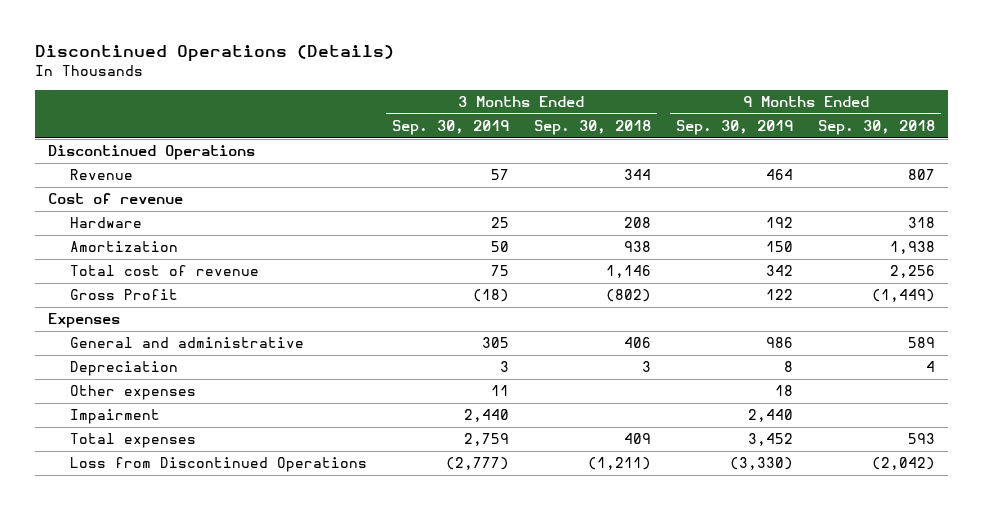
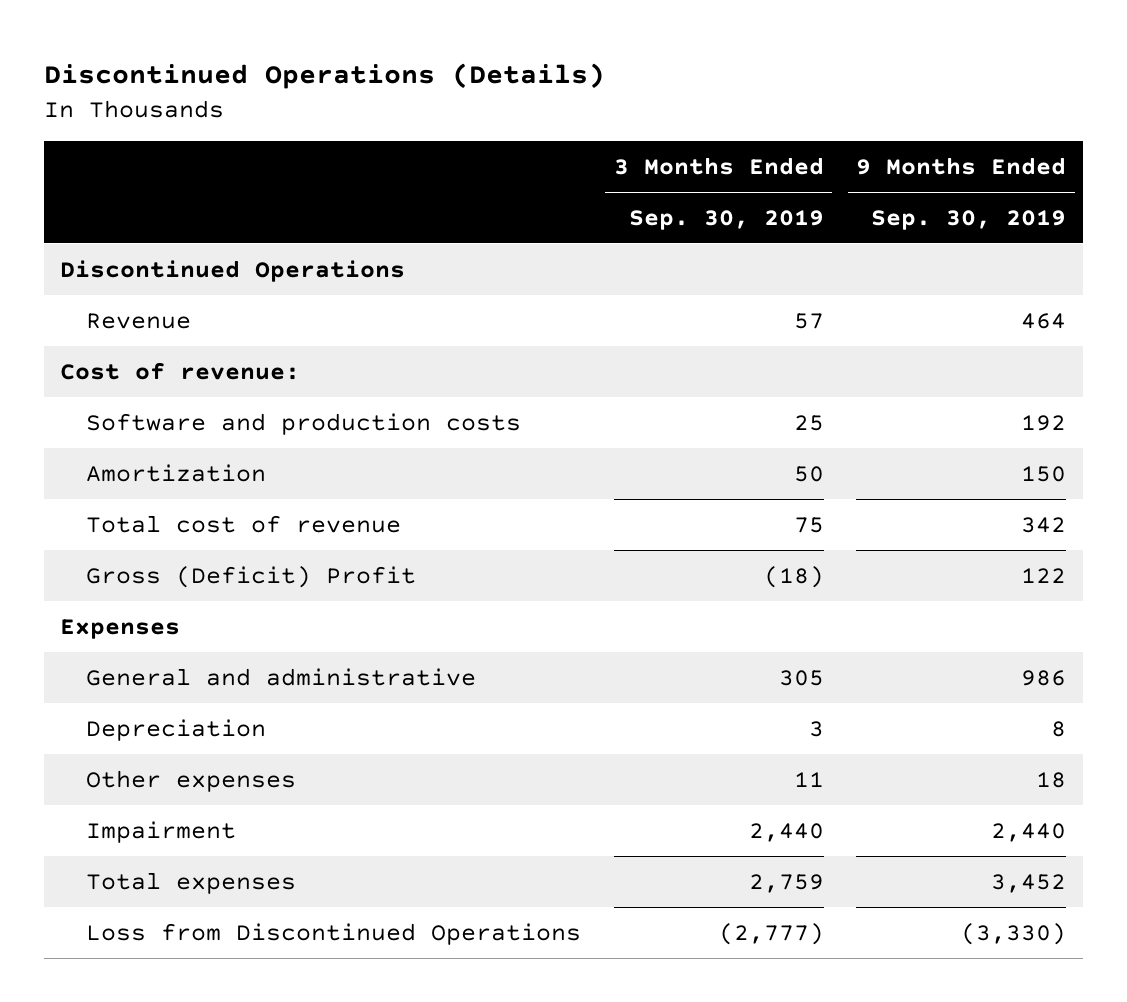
[533,120,651,136] Sep. 30, 2018 -> none
[818,120,936,136] Sep. 30, 2018 -> none
[47,193,183,205] Cost of revenue -> [60,361,301,380] Cost of revenue:
[69,217,142,229] Hardware -> [85,412,521,435] Software and production costs
[69,289,178,301] Gross Profit -> [85,565,416,588] Gross (Deficit) Profit

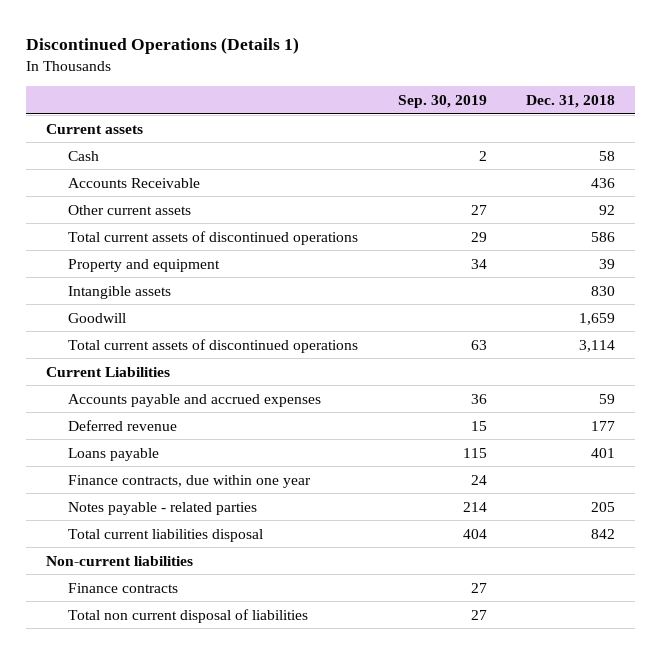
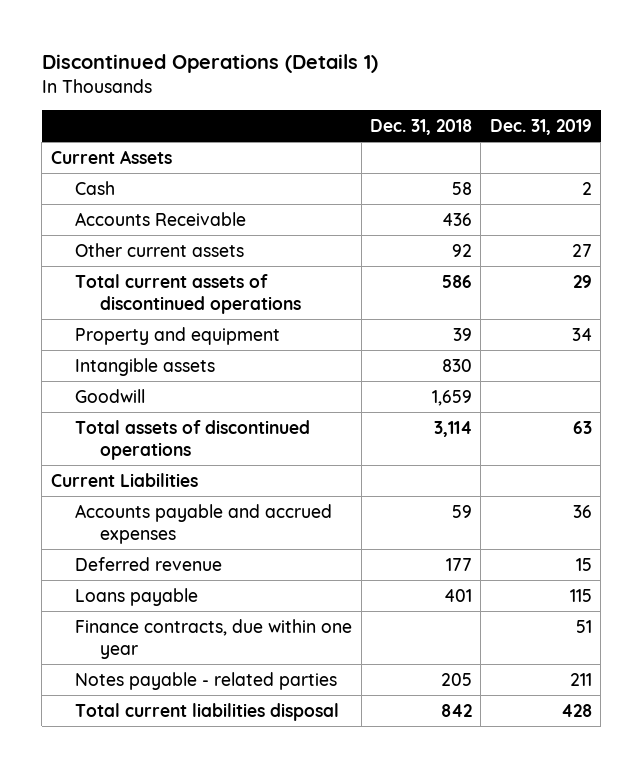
[397,94,487,108] Sep. 30, 2019 -> none
none -> [489,118,592,135] Dec. 31, 2019
[45,123,143,134] Current assets -> [50,149,172,164] Current Assets
[68,338,359,353] Total current assets of discontinued operations -> [75,419,311,460] Total assets of discontinued operations
[45,555,193,566] Non-current liabilities -> none
[68,582,179,593] Finance contracts -> none
[68,608,309,623] Total non current disposal of liabilities -> none

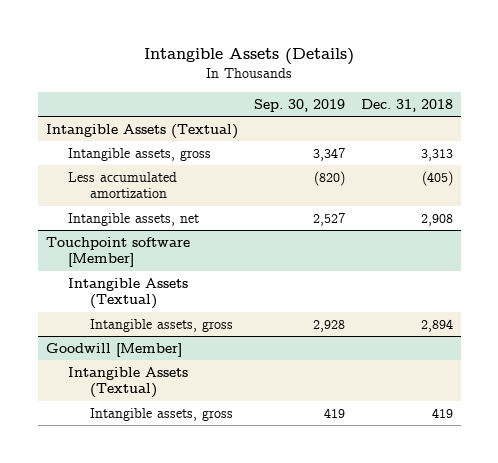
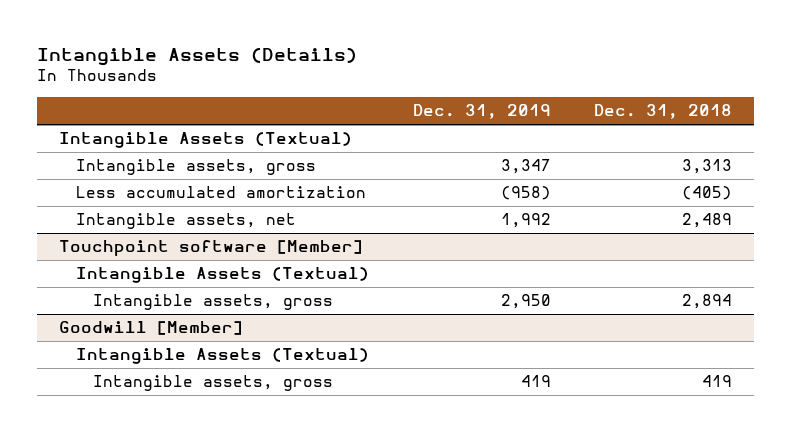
[253,99,345,113] Sep. 30, 2019 -> none
none -> [412,104,551,120] Dec. 31, 2019
[420,213,453,226] 2,908 -> [682,213,733,229] 2,489

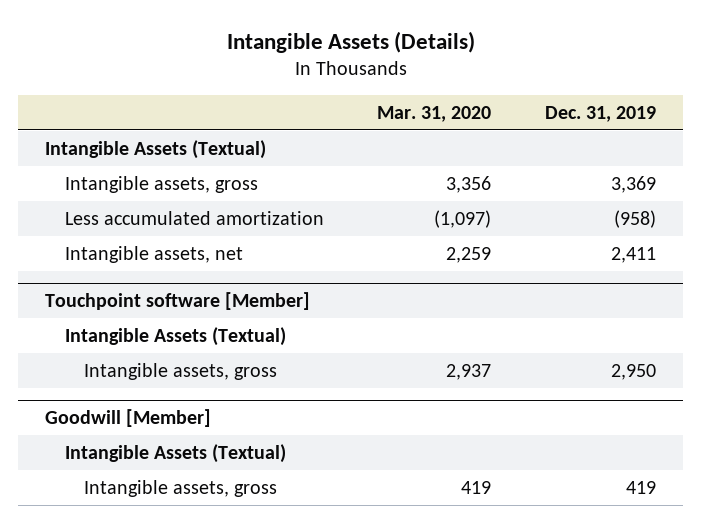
[594,104,733,120] Dec. 31, 2018 -> none
none -> [377,105,492,122] Mar. 31, 2020
[500,159,551,175] 3,347 -> [611,175,657,193] 3,369
[500,213,551,229] 1,992 -> [611,246,657,263] 2,411

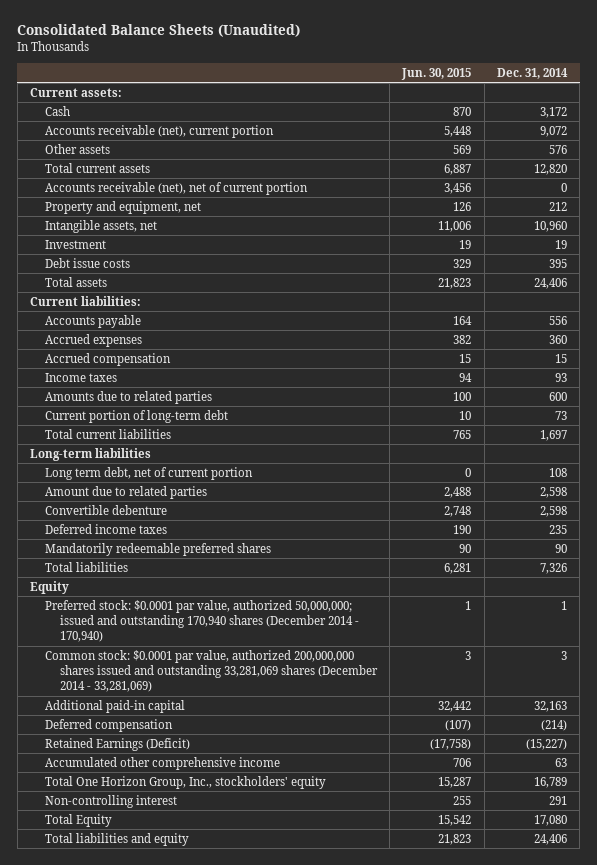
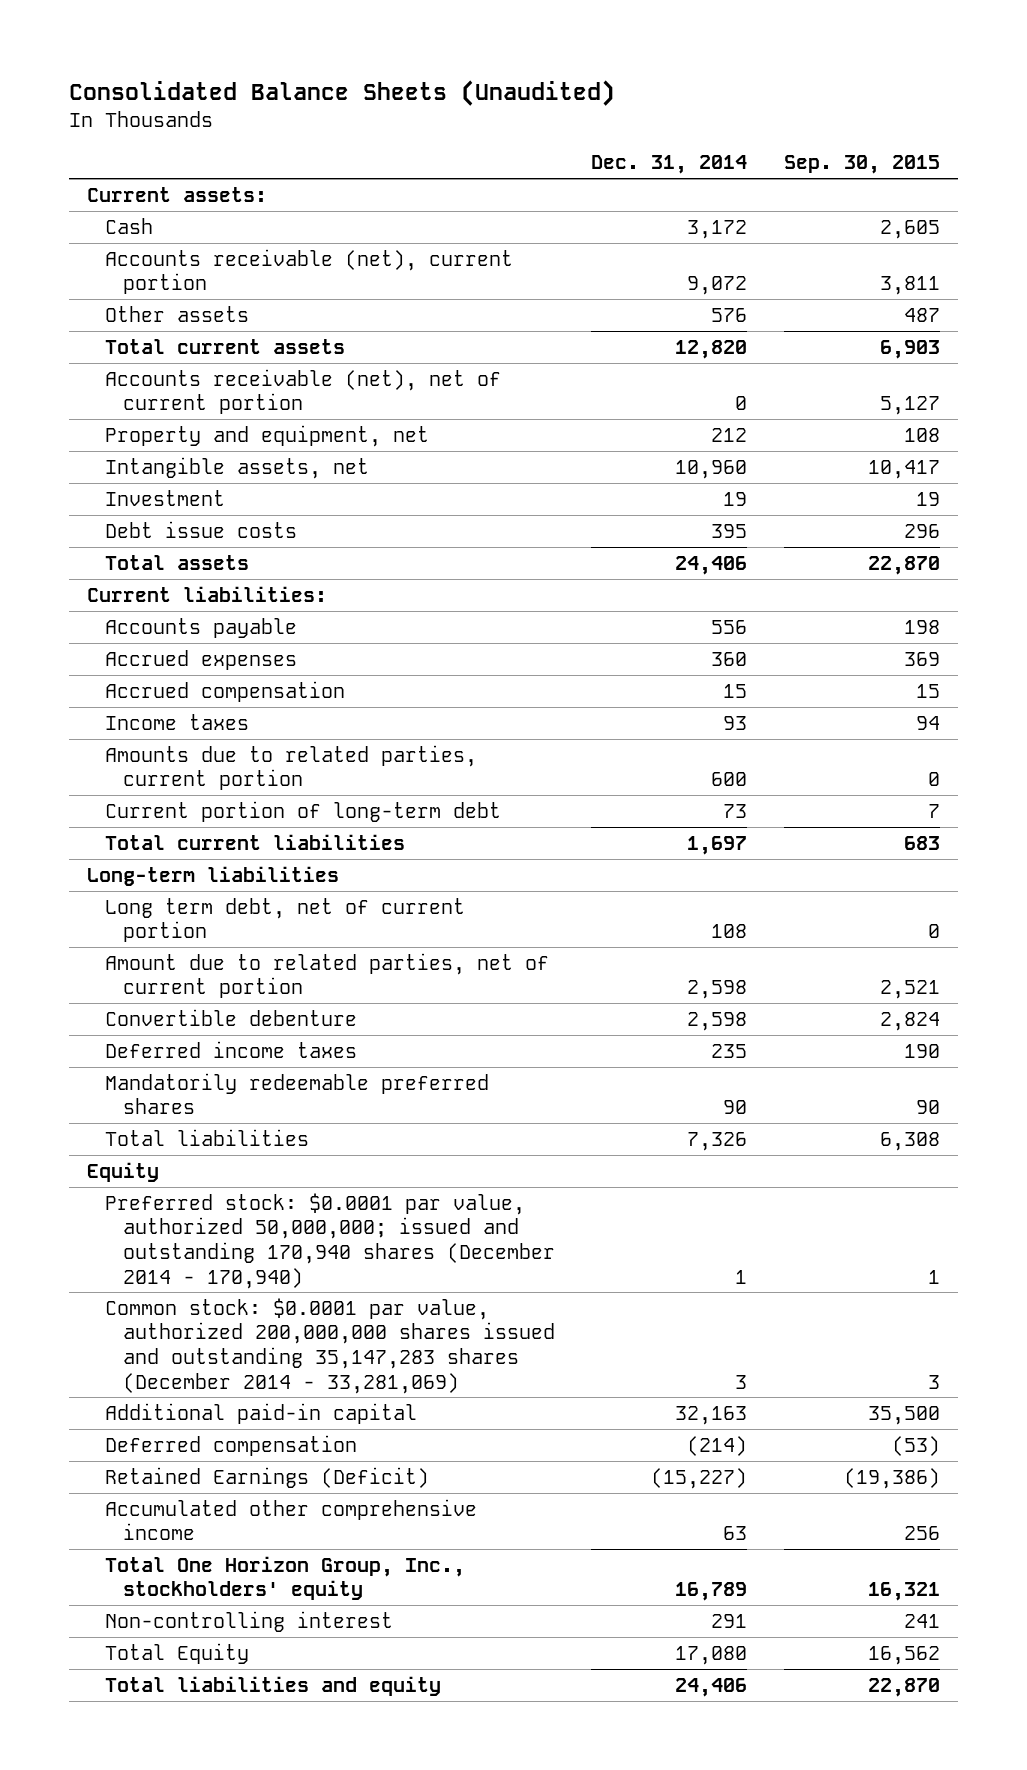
[401,67,472,80] Jun. 30, 2015 -> none
none -> [783,155,940,175] Sep. 30, 2015
[45,390,213,404] Amounts due to related parties -> [104,744,477,791] Amounts due to related parties, current portion
[45,485,208,499] Amount due to related parties -> [104,952,549,999] Amount due to related parties, net of current portion
[45,649,378,692] Common stock: $0.0001 par value, authorized 200,000,000 shares issued and outstanding 33,281,069 shares (December 2014 - 33,281,069) -> [104,1297,555,1394] Common stock: $0.0001 par value, authorized 200,000,000 shares issued and outstanding 35,147,283 shares (December 2014 - 33,281,069)

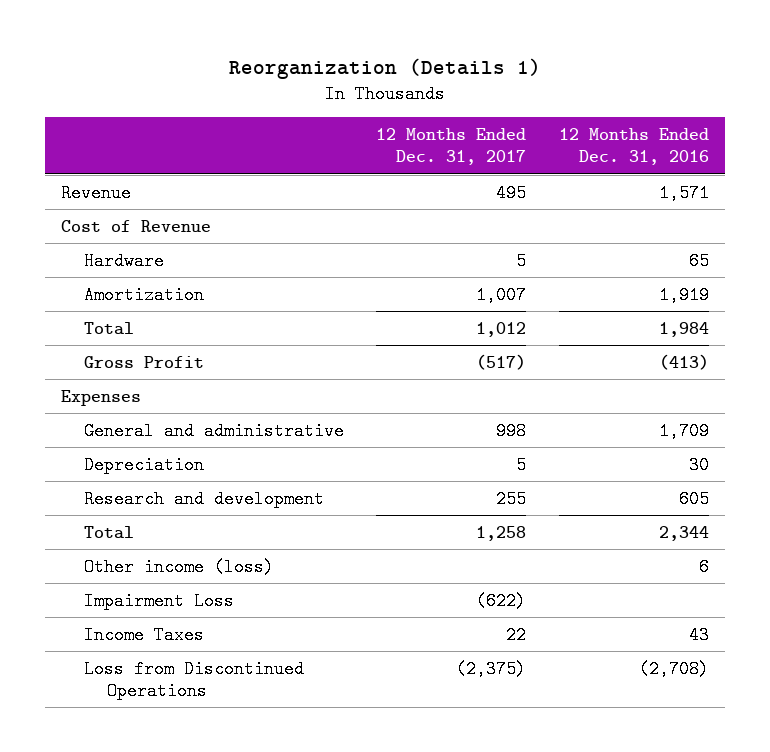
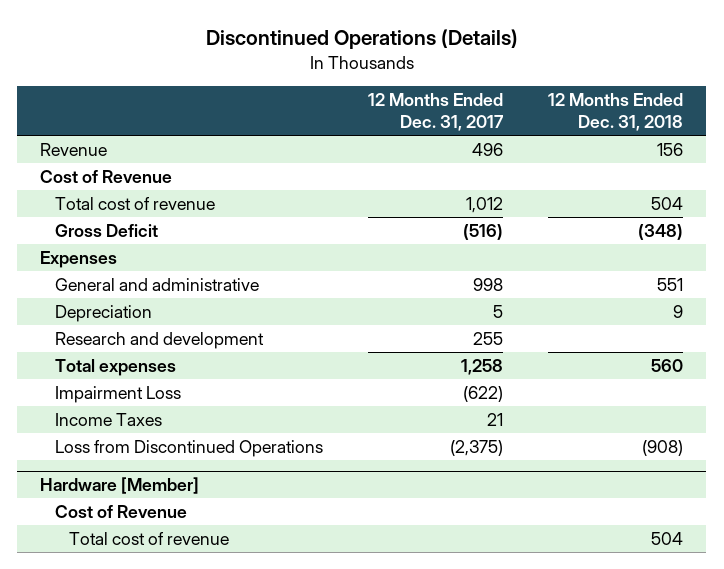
[228,57,541,79] Reorganization (Details 1) -> [205,28,518,49] Discontinued Operations (Details)
[558,128,709,166] 12 Months Ended Dec. 31, 2016 -> none
none -> [548,93,684,132] 12 Months Ended Dec. 31, 2018
[496,183,527,202] 495 -> [472,142,504,156] 496
[84,251,165,270] Hardware -> none
[84,285,205,304] Amortization -> none
[84,321,135,335] Total -> [54,196,215,210] Total cost of revenue
[84,355,205,368] Gross Profit -> [54,223,158,237] Gross Deficit
[476,353,527,370] (517) -> [463,223,504,240] (516)
[84,557,275,576] Other income (loss) -> none
[84,525,135,539] Total -> [54,358,176,376] Total expenses
[506,625,527,644] 22 -> [487,412,504,426] 21
none -> [40,476,200,494] Hardware [Member]
none -> [54,504,187,518] Cost of Revenue
none -> [69,531,230,545] Total cost of revenue

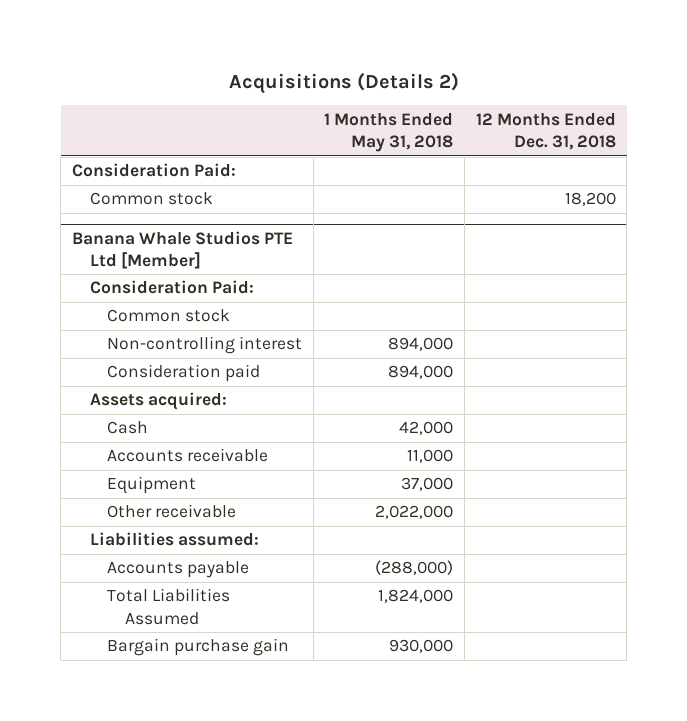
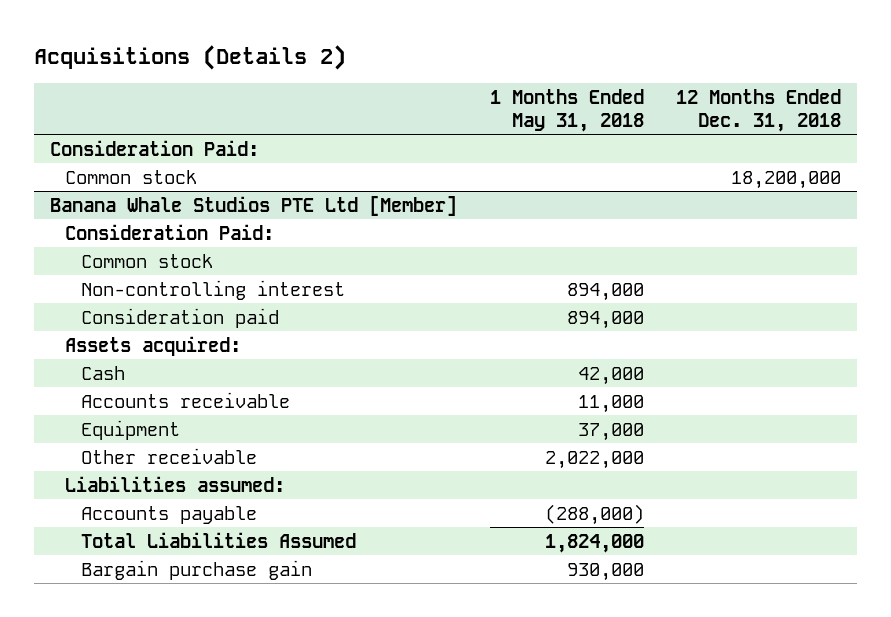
[564,192,616,207] 18,200 -> [730,170,841,189] 18,200,000

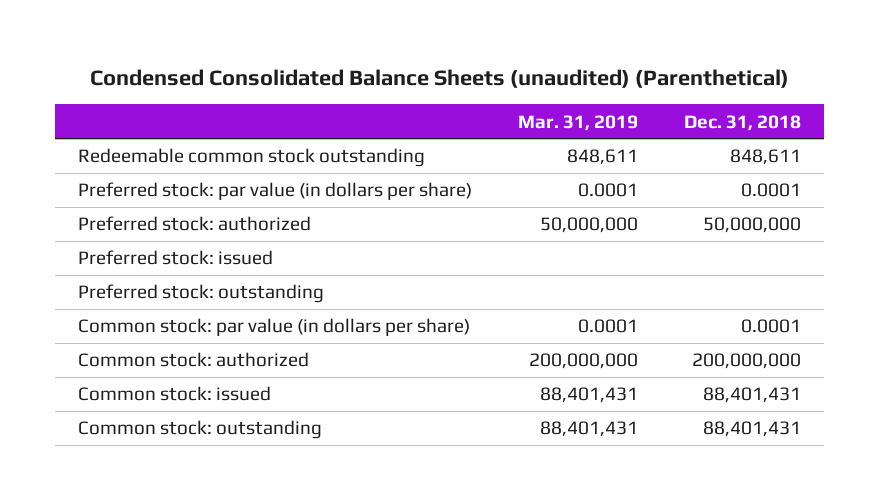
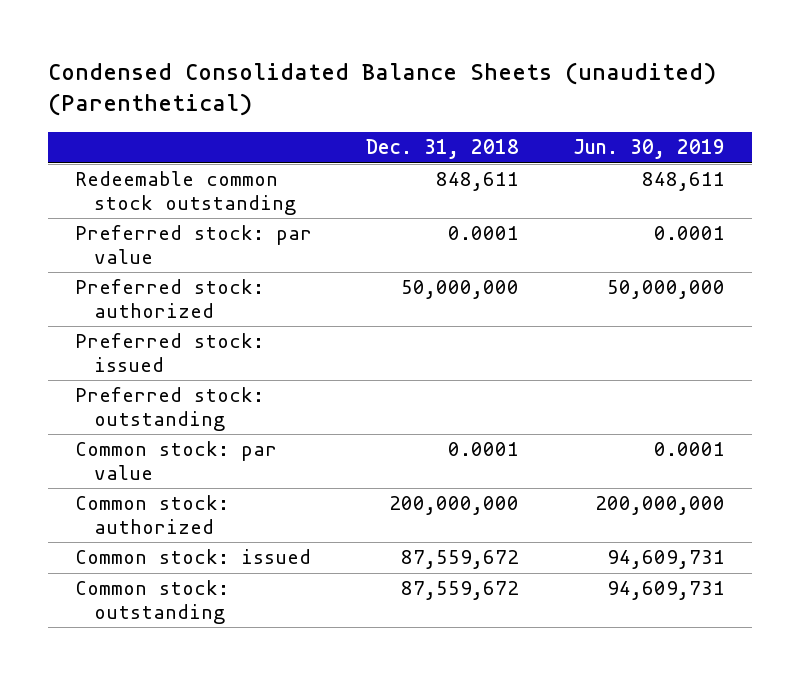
[518,114,639,131] Mar. 31, 2019 -> none
none -> [573,139,726,160] Jun. 30, 2019
[78,182,473,201] Preferred stock: par value (in dollars per share) -> [75,225,313,264] Preferred stock: par value
[78,318,471,337] Common stock: par value (in dollars per share) -> [75,441,278,480] Common stock: par value
[703,387,802,404] 88,401,431 -> [401,550,520,570] 87,559,672
[703,421,802,438] 88,401,431 -> [401,581,520,601] 87,559,672

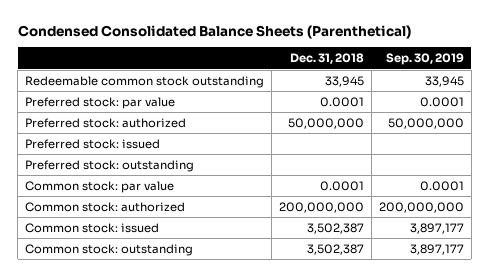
[48,61,717,117] Condensed Consolidated Balance Sheets (unaudited) (Parenthetical) -> [17,24,411,39] Condensed Consolidated Balance Sheets (Parenthetical)
[573,139,726,160] Jun. 30, 2019 -> none
none -> [385,53,464,66] Sep. 30, 2019
[436,172,520,192] 848,611 -> [325,75,365,87] 33,945
[401,550,520,570] 87,559,672 -> [307,222,365,234] 3,502,387
[401,581,520,601] 87,559,672 -> [307,243,365,255] 3,502,387

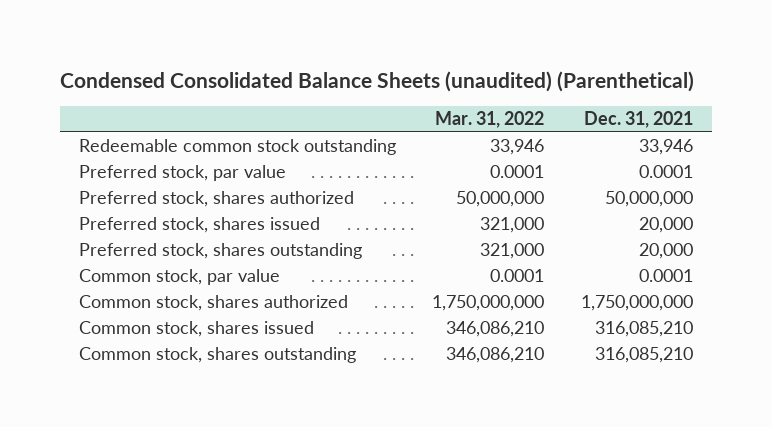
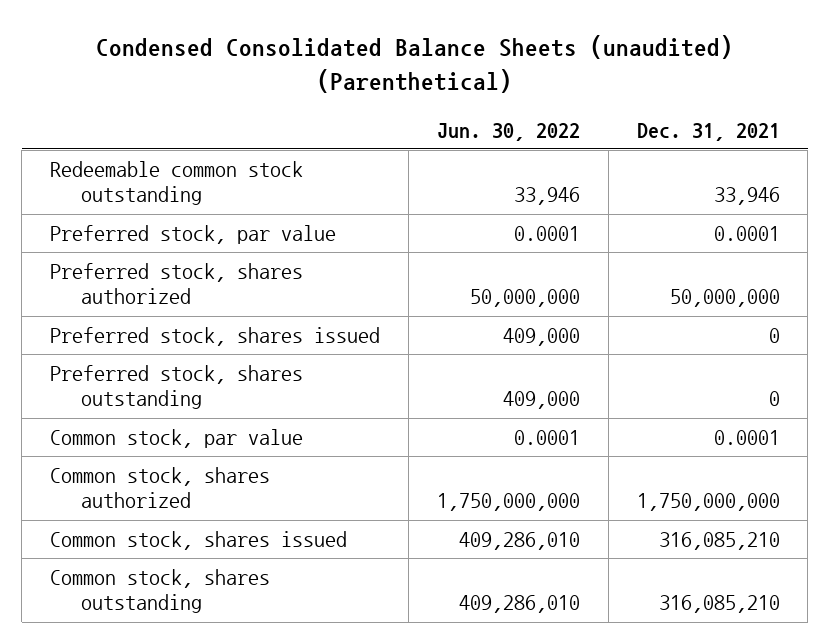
[435,110,545,128] Mar. 31, 2022 -> none
none -> [436,122,580,141] Jun. 30, 2022
[639,217,694,234] 20,000 -> [768,328,780,344] 0
[639,243,694,260] 20,000 -> [768,391,780,407] 0

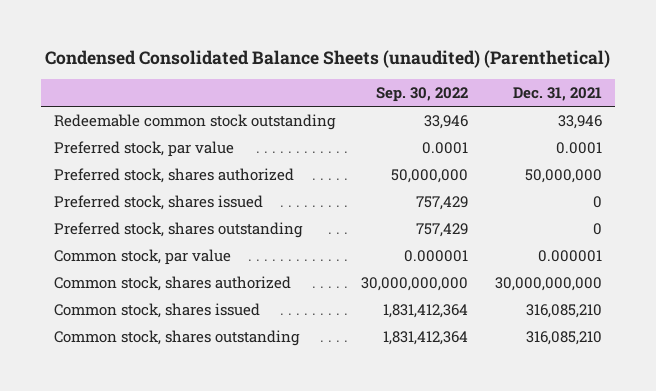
[436,122,580,141] Jun. 30, 2022 -> none
none -> [376,87,469,103] Sep. 30, 2022
[713,430,780,446] 0.0001 -> [538,249,603,262] 0.000001
[636,493,780,512] 1,750,000,000 -> [495,276,603,291] 30,000,000,000

